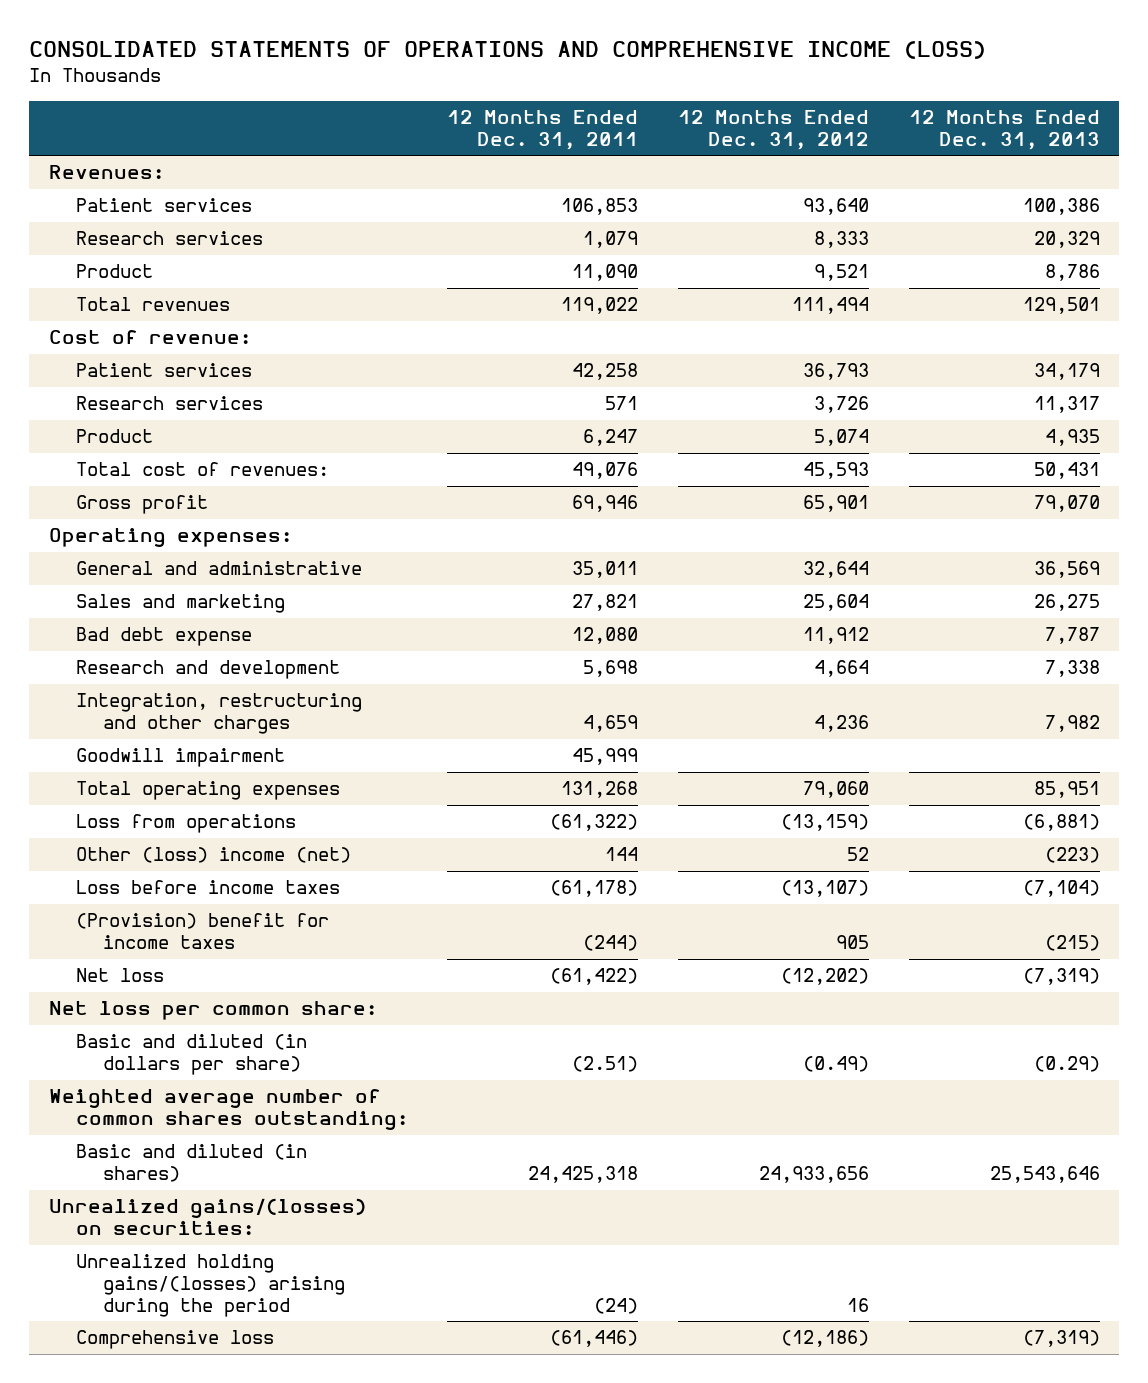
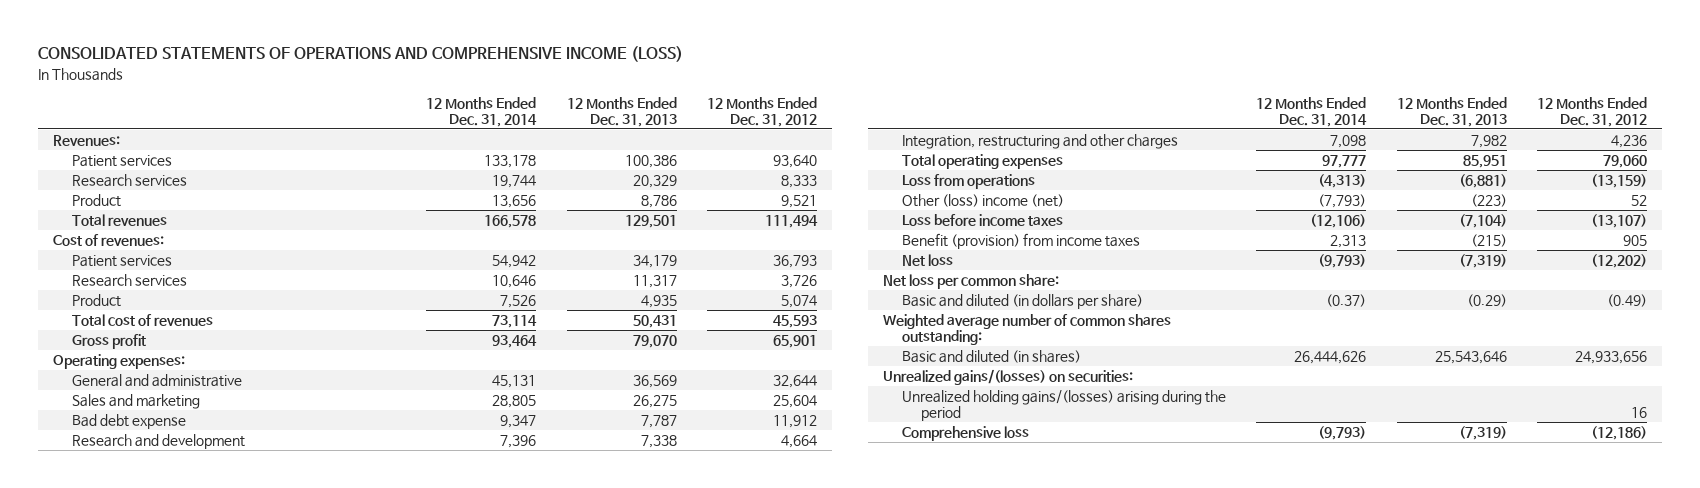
[447,110,639,151] 12 Months Ended Dec. 31, 2011 -> none
none -> [426,96,538,128] 12 Months Ended Dec. 31, 2014
[48,330,251,345] Cost of revenue: -> [52,234,164,247] Cost of revenues:
[75,462,329,477] Total cost of revenues: -> [71,314,213,327] Total cost of revenues
[75,748,285,768] Goodwill impairment -> none
[75,913,329,950] (Provision) benefit for income taxes -> [901,233,1140,250] Benefit (provision) from income taxes

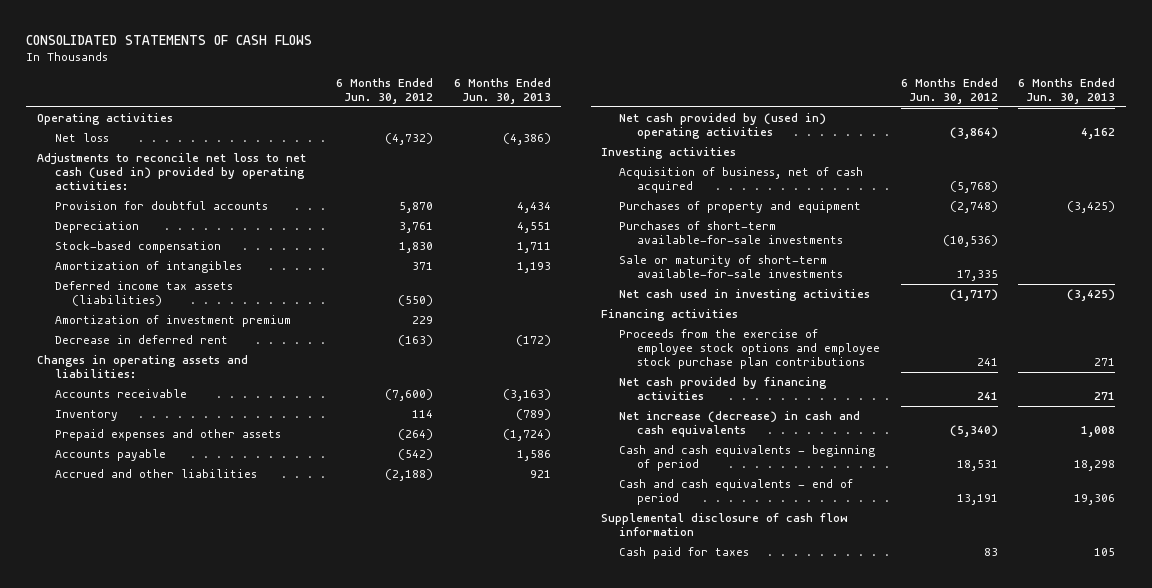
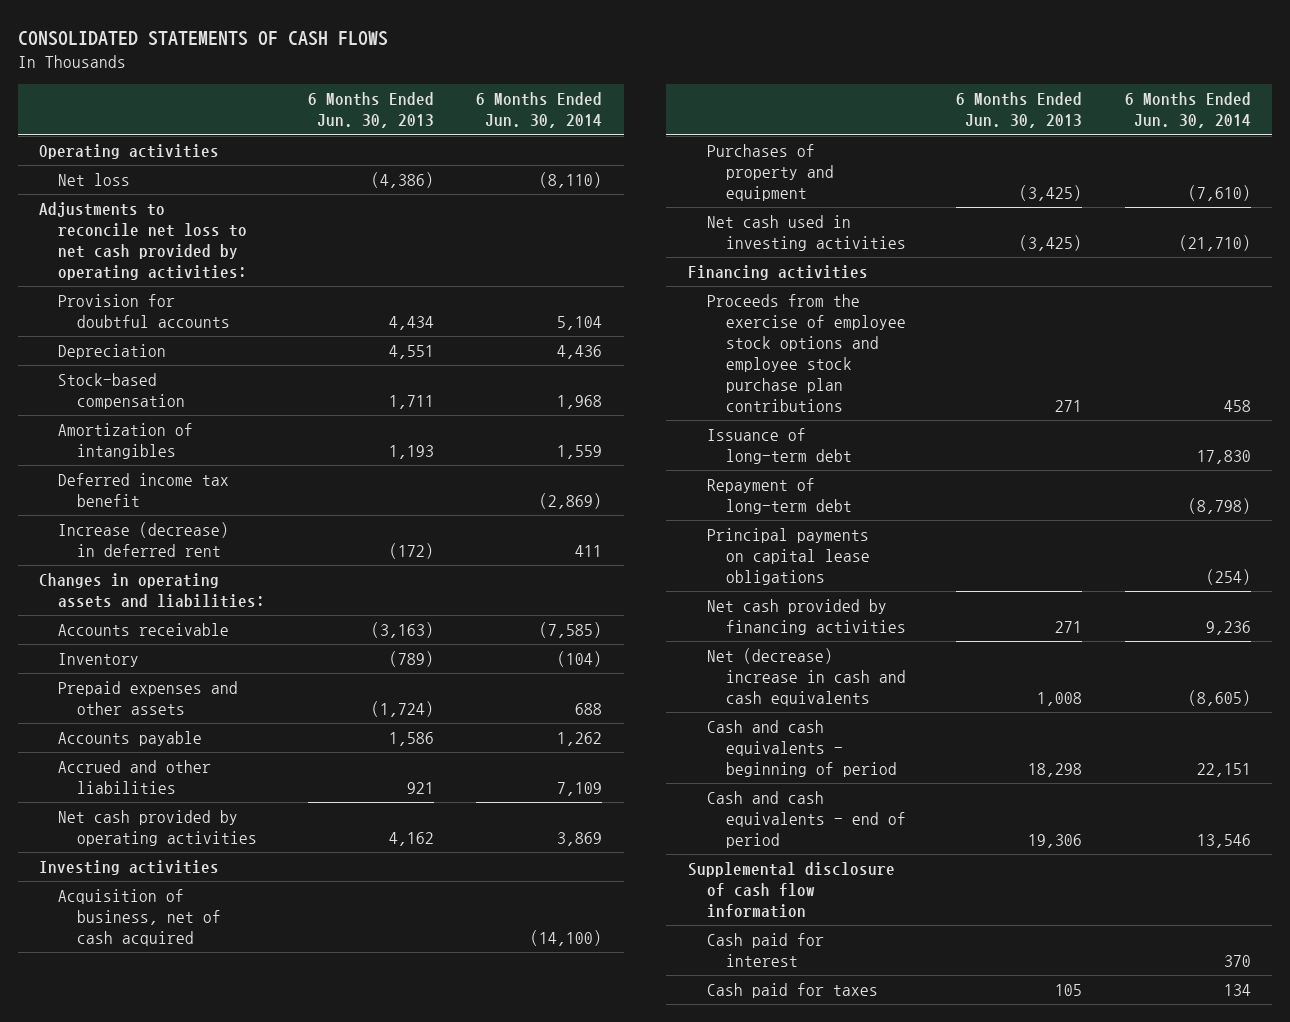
[336,77,434,105] 6 Months Ended Jun. 30, 2012 -> none
none -> [476,92,603,129] 6 Months Ended Jun. 30, 2014
[36,153,306,191] Adjustments to reconcile net loss to net cash (used in) provided by operating activities: -> [39,202,248,280] Adjustments to reconcile net loss to net cash provided by operating activities:
[54,315,291,328] Amortization of investment premium -> none
[54,281,233,307] Deferred income tax assets (liabilities) -> [58,473,230,508] Deferred income tax benefit
[54,335,228,345] Decrease in deferred rent -> [58,522,230,558] Increase (decrease) in deferred rent
[619,113,827,140] Net cash provided by (used in) operating activities -> [58,810,258,847] Net cash provided by operating activities
[619,221,843,245] Purchases of short-term available-for-sale investments -> none
[619,255,843,279] Sale or maturity of short-term available-for-sale investments -> none
none -> [706,428,852,465] Issuance of long-term debt
none -> [706,478,852,515] Repayment of long-term debt
none -> [706,528,870,586] Principal payments on capital lease obligations
[619,411,861,438] Net increase (decrease) in cash and cash equivalents -> [706,648,906,707] Net (decrease) increase in cash and cash equivalents
none -> [706,933,824,968] Cash paid for interest

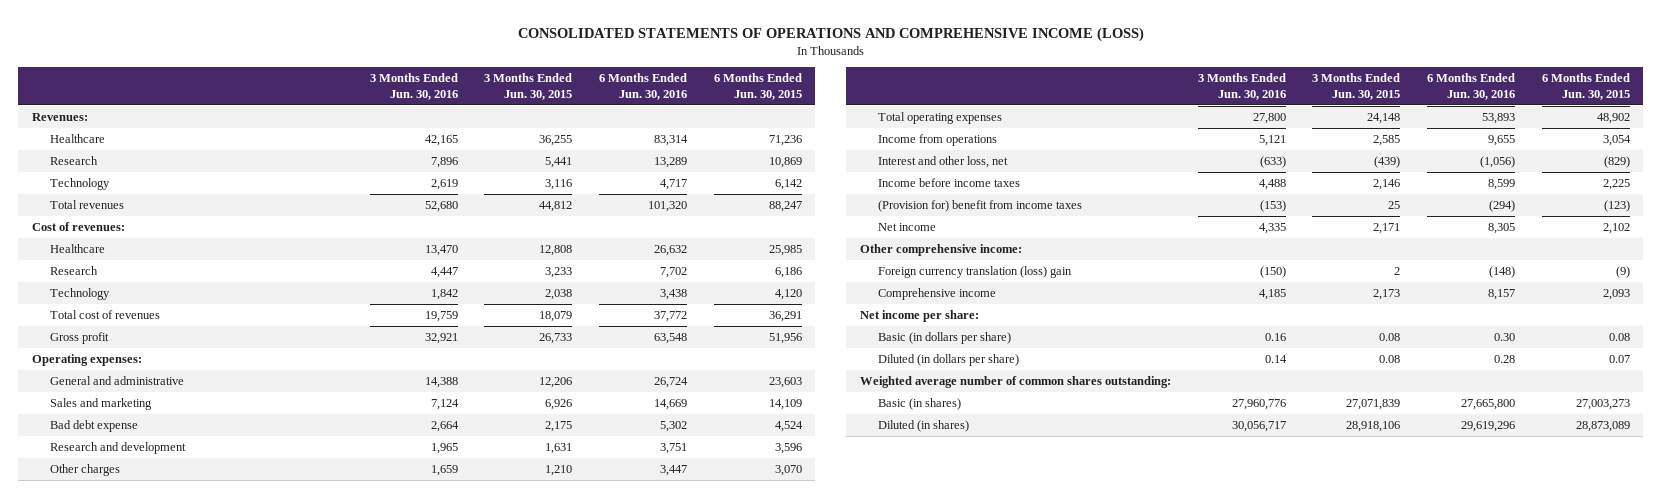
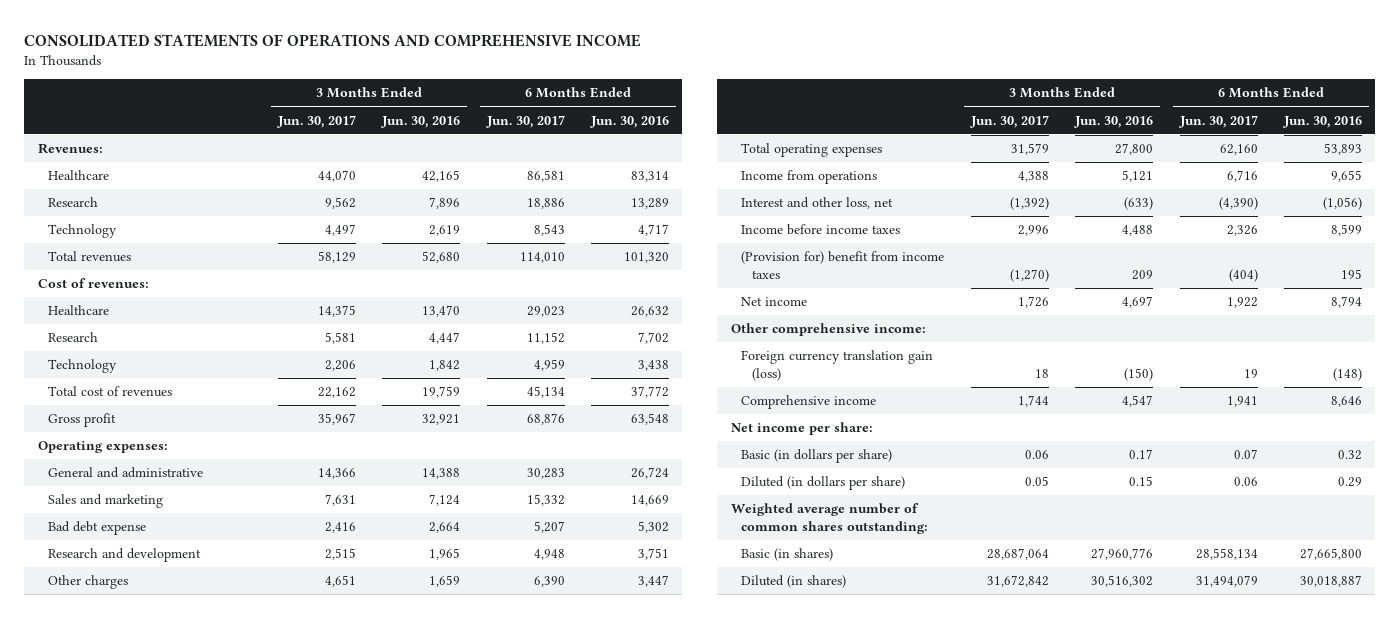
[517,26,1144,42] CONSOLIDATED STATEMENTS OF OPERATIONS AND COMPREHENSIVE INCOME (LOSS) -> [24,34,642,48] CONSOLIDATED STATEMENTS OF OPERATIONS AND COMPREHENSIVE INCOME
[484,73,573,100] 3 Months Ended Jun. 30, 2015 -> none
[713,73,802,100] 6 Months Ended Jun. 30, 2015 -> none
none -> [276,114,356,128] Jun. 30, 2017
none -> [485,114,565,128] Jun. 30, 2017
[1259,200,1286,213] (153) -> [1132,270,1154,281] 209
[1489,200,1516,213] (294) -> [1341,269,1363,280] 195
[1258,223,1286,235] 4,335 -> [1122,296,1154,309] 4,697
[1488,223,1516,235] 8,305 -> [1331,296,1363,309] 8,794
[878,266,1073,279] Foreign currency translation (loss) gain -> [741,350,934,382] Foreign currency translation gain (loss)
[1258,289,1286,301] 4,185 -> [1122,395,1154,408] 4,547
[1488,289,1516,301] 8,157 -> [1331,396,1363,408] 8,646
[1264,333,1286,342] 0.16 -> [1129,449,1154,460] 0.17
[1494,333,1516,342] 0.30 -> [1338,450,1363,461] 0.32
[1264,355,1287,364] 0.14 -> [1129,476,1154,487] 0.15
[1494,355,1516,364] 0.28 -> [1338,477,1363,488] 0.29
[1231,421,1286,433] 30,056,717 -> [1091,575,1154,588] 30,516,302
[1461,421,1516,433] 29,619,296 -> [1300,575,1363,588] 30,018,887

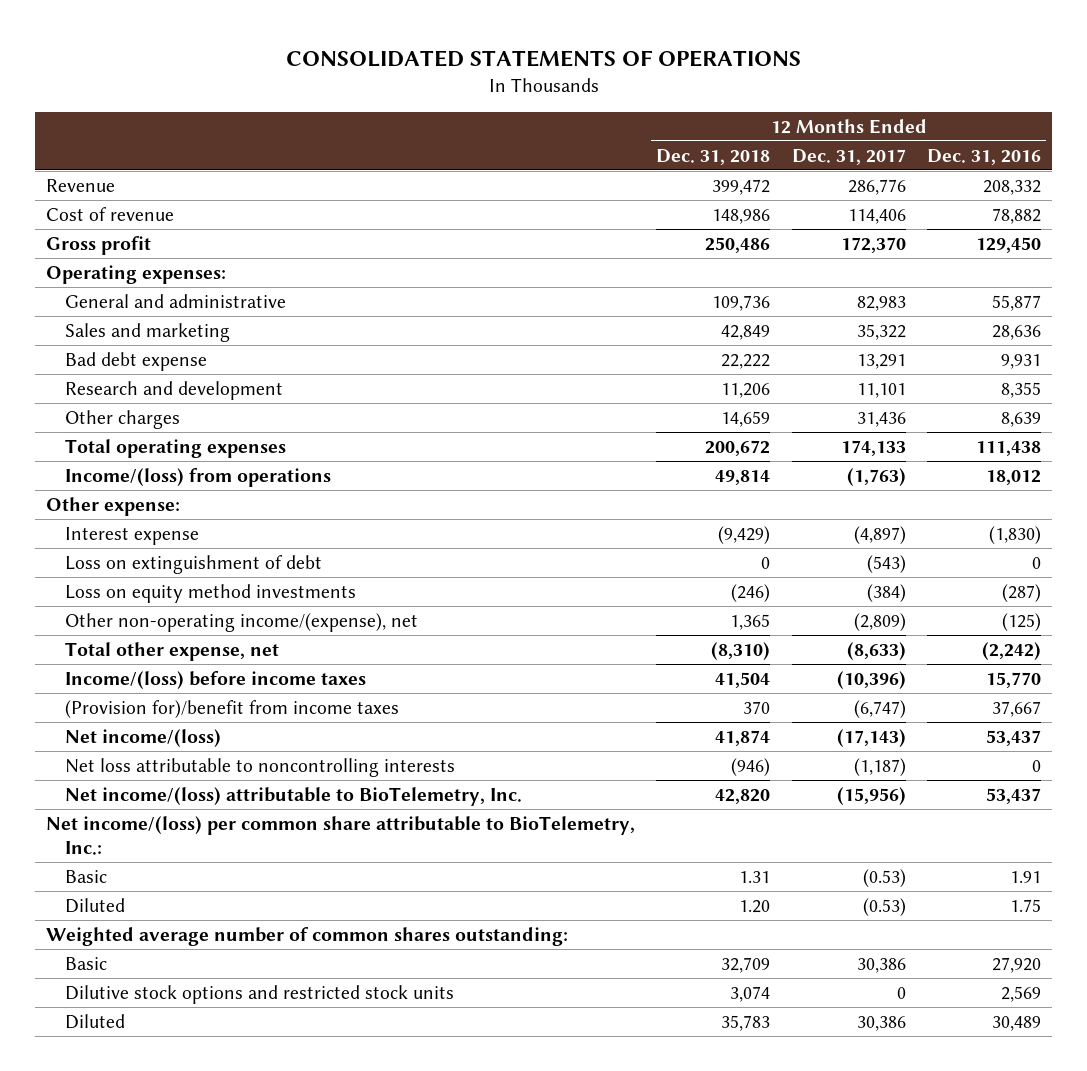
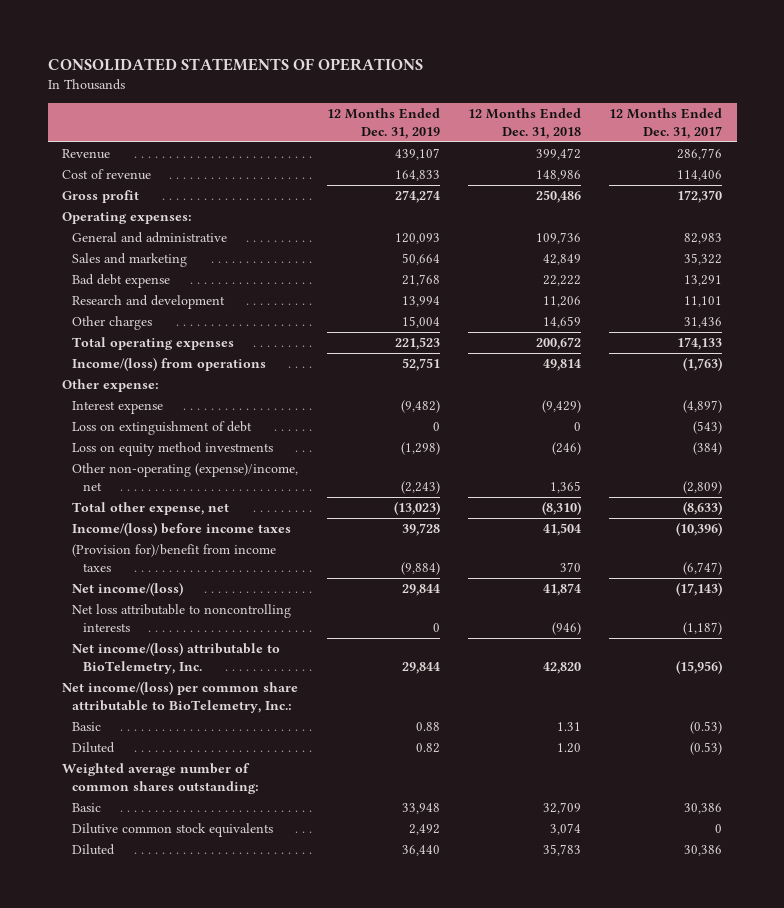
[927,148,1042,165] Dec. 31, 2016 -> none
none -> [326,108,440,139] 12 Months Ended Dec. 31, 2019
[65,612,419,632] Other non-operating income/(expense), net -> [72,463,299,491] Other non-operating (expense)/income, net
[65,984,455,1004] Dilutive stock options and restricted stock units -> [72,823,274,838] Dilutive common stock equivalents

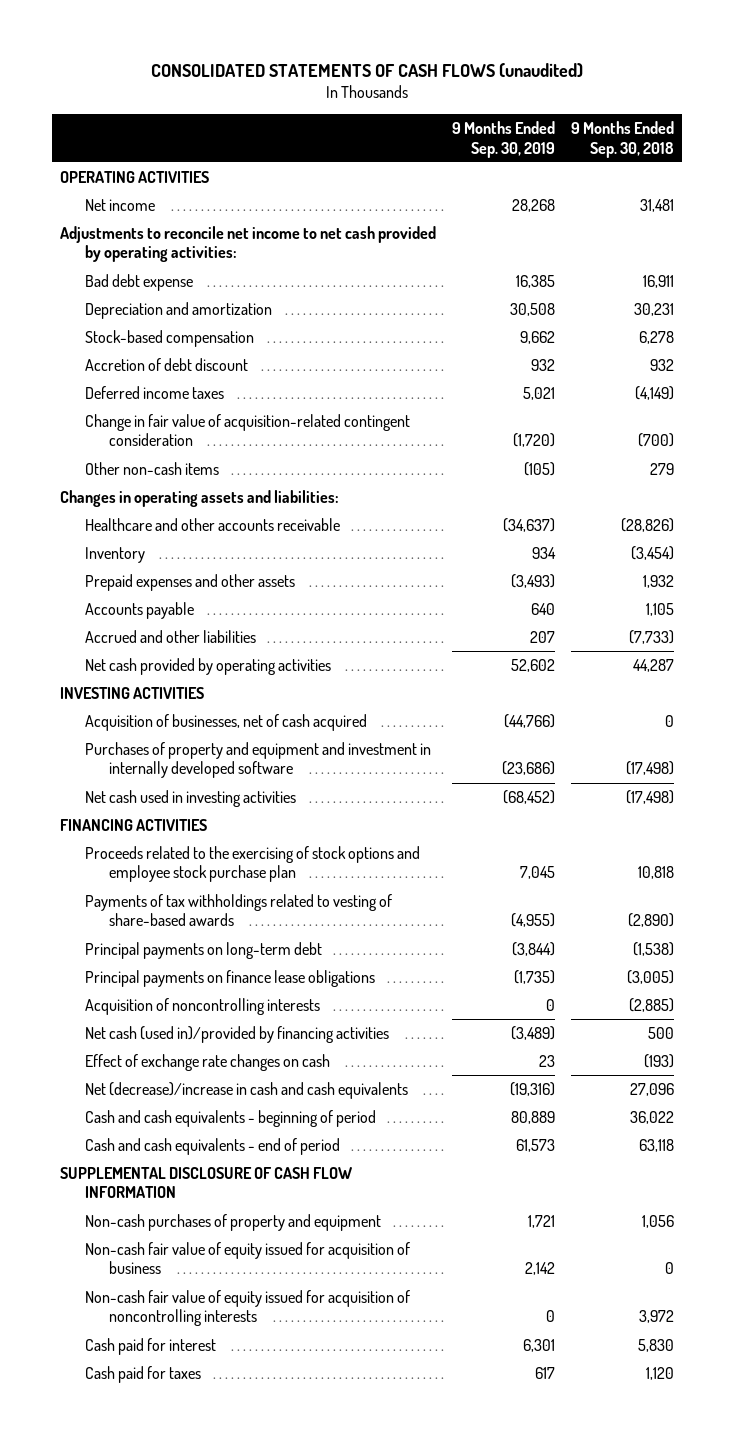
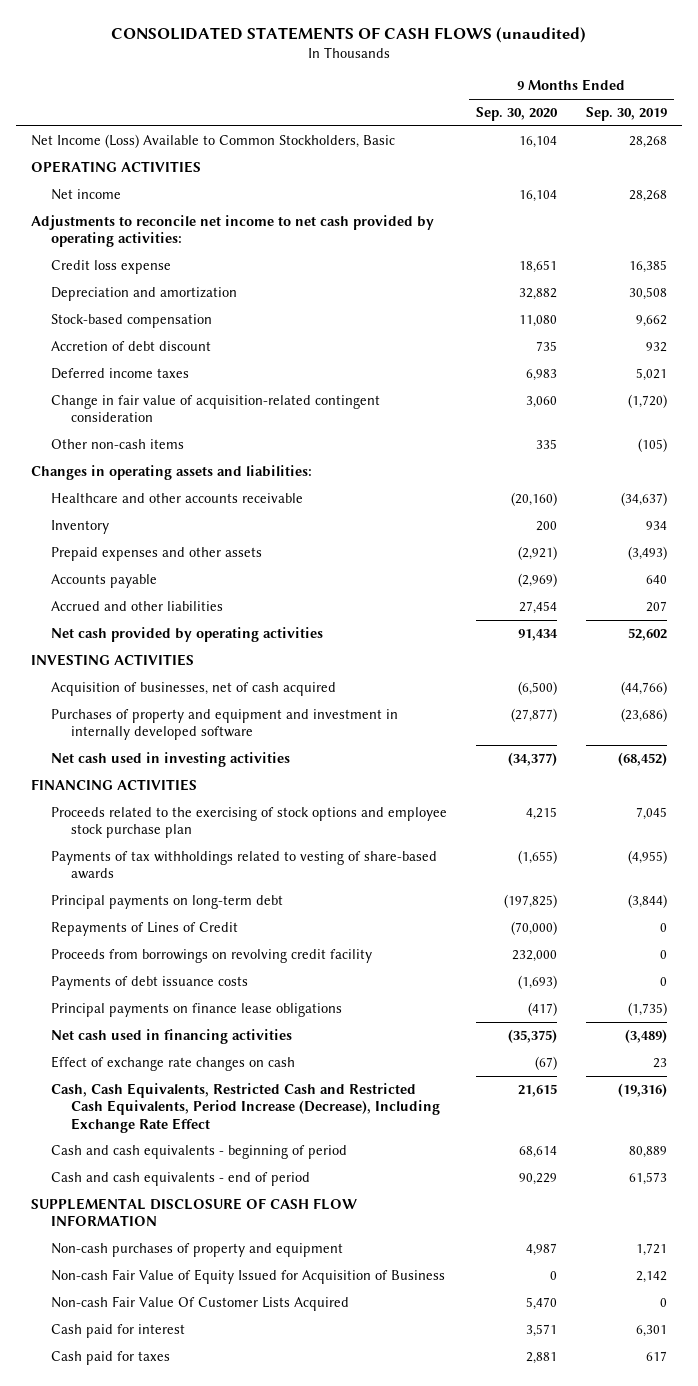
[571,121,675,158] 9 Months Ended Sep. 30, 2018 -> none
none -> [475,107,558,122] Sep. 30, 2020
none -> [30,134,395,149] Net Income (Loss) Available to Common Stockholders, Basic
[84,273,193,291] Bad debt expense -> [50,260,171,275] Credit loss expense
none -> [50,922,238,937] Repayments of Lines of Credit
none -> [50,949,372,964] Proceeds from borrowings on revolving credit facility
none -> [50,976,248,991] Payments of debt issuance costs
[84,997,320,1015] Acquisition of noncontrolling interests -> none
[84,1025,389,1043] Net cash (used in)/provided by financing activities -> [50,1029,292,1045] Net cash used in financing activities
[84,1081,408,1099] Net (decrease)/increase in cash and cash equivalents -> [50,1083,440,1133] Cash, Cash Equivalents, Restricted Cash and Restricted Cash Equivalents, Period Increase (Decrease), Including Exchange Rate Effect
[84,1289,410,1327] Non-cash fair value of equity issued for acquisition of noncontrolling interests -> none
[84,1241,410,1275] Non-cash fair value of equity issued for acquisition of business -> [50,1269,445,1285] Non-cash Fair Value of Equity Issued for Acquisition of Business
none -> [50,1296,349,1312] Non-cash Fair Value Of Customer Lists Acquired

